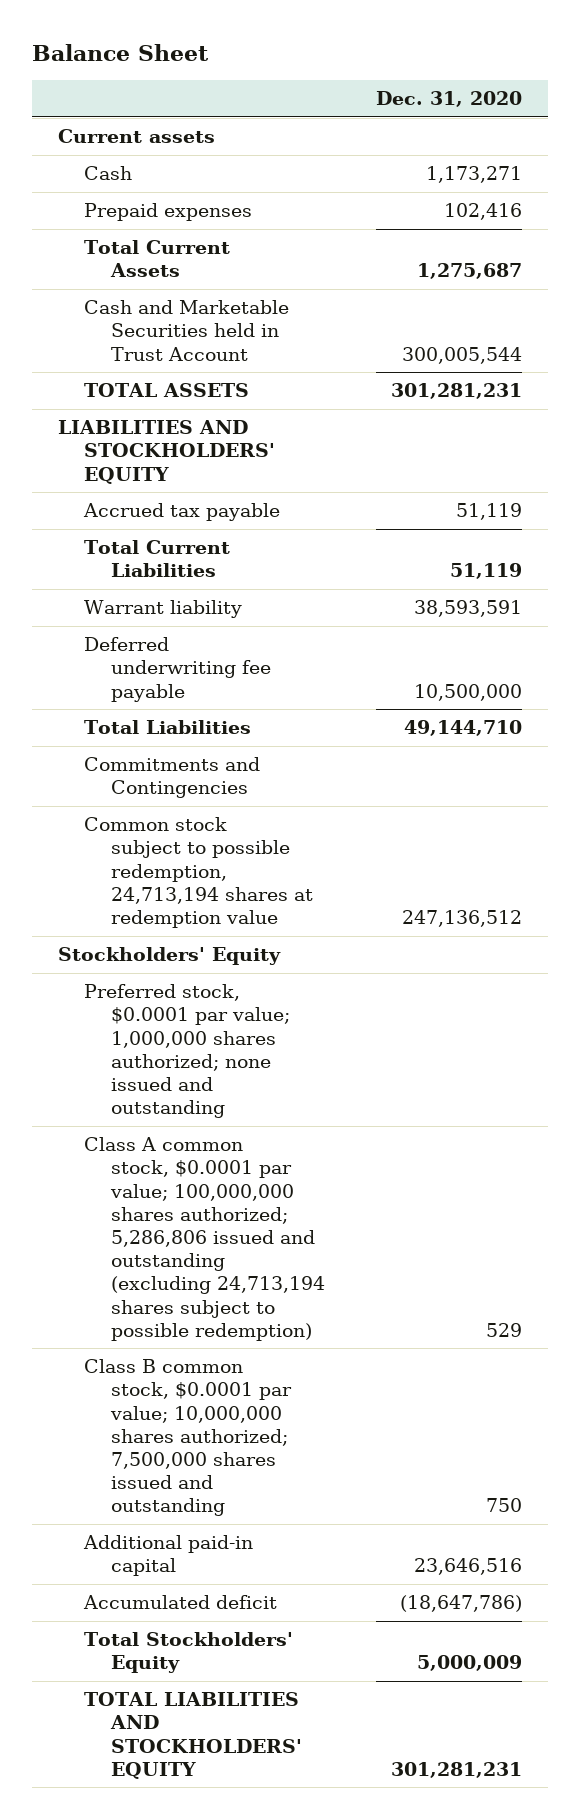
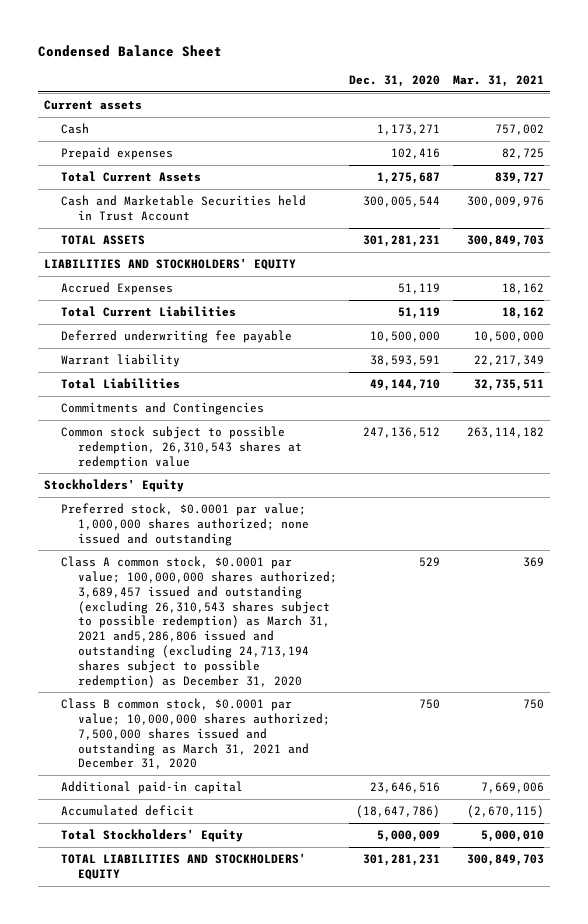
[31,43,209,61] Balance Sheet -> [37,45,222,58] Condensed Balance Sheet
none -> [453,75,545,88] Mar. 31, 2021
[83,503,281,522] Accrued tax payable -> [60,282,173,296] Accrued Expenses
[84,600,243,619] Warrant liability -> [60,354,180,368] Warrant liability
[84,817,313,929] Common stock subject to possible redemption, 24,713,194 shares at redemption value -> [60,426,302,469] Common stock subject to possible redemption, 26,310,543 shares at redemption value
[84,1137,325,1341] Class A common stock, $0.0001 par value; 100,000,000 shares authorized; 5,286,806 issued and outstanding (excluding 24,713,194 shares subject to possible redemption) -> [60,556,337,688] Class A common stock, $0.0001 par value; 100,000,000 shares authorized; 3,689,457 issued and outstanding (excluding 26,310,543 shares subject to possible redemption) as March 31, 2021 and5,286,806 issued and outstanding (excluding 24,713,194 shares subject to possible redemption) as December 31, 2020
[84,1359,292,1517] Class B common stock, $0.0001 par value; 10,000,000 shares authorized; 7,500,000 shares issued and outstanding -> [60,698,330,770] Class B common stock, $0.0001 par value; 10,000,000 shares authorized; 7,500,000 shares issued and outstanding as March 31, 2021 and December 31, 2020

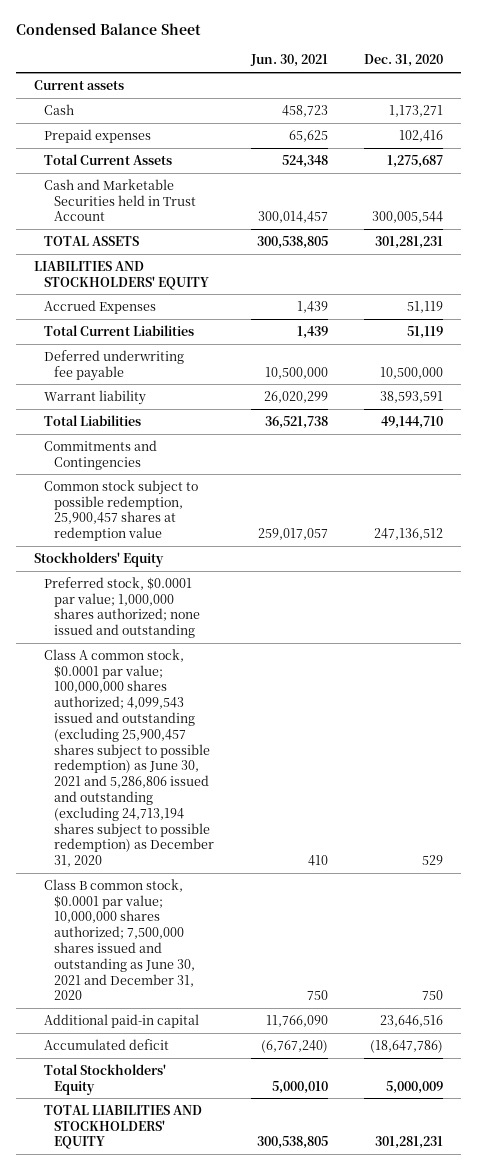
[453,75,545,88] Mar. 31, 2021 -> none
none -> [249,54,328,68] Jun. 30, 2021
[60,426,302,469] Common stock subject to possible redemption, 26,310,543 shares at redemption value -> [44,479,199,542] Common stock subject to possible redemption, 25,900,457 shares at redemption value
[60,556,337,688] Class A common stock, $0.0001 par value; 100,000,000 shares authorized; 3,689,457 issued and outstanding (excluding 26,310,543 shares subject to possible redemption) as March 31, 2021 and5,286,806 issued and outstanding (excluding 24,713,194 shares subject to possible redemption) as December 31, 2020 -> [44,648,215,868] Class A common stock, $0.0001 par value; 100,000,000 shares authorized; 4,099,543 issued and outstanding (excluding 25,900,457 shares subject to possible redemption) as June 30, 2021 and 5,286,806 issued and outstanding (excluding 24,713,194 shares subject to possible redemption) as December 31, 2020
[60,698,330,770] Class B common stock, $0.0001 par value; 10,000,000 shares authorized; 7,500,000 shares issued and outstanding as March 31, 2021 and December 31, 2020 -> [44,878,196,1001] Class B common stock, $0.0001 par value; 10,000,000 shares authorized; 7,500,000 shares issued and outstanding as June 30, 2021 and December 31, 2020

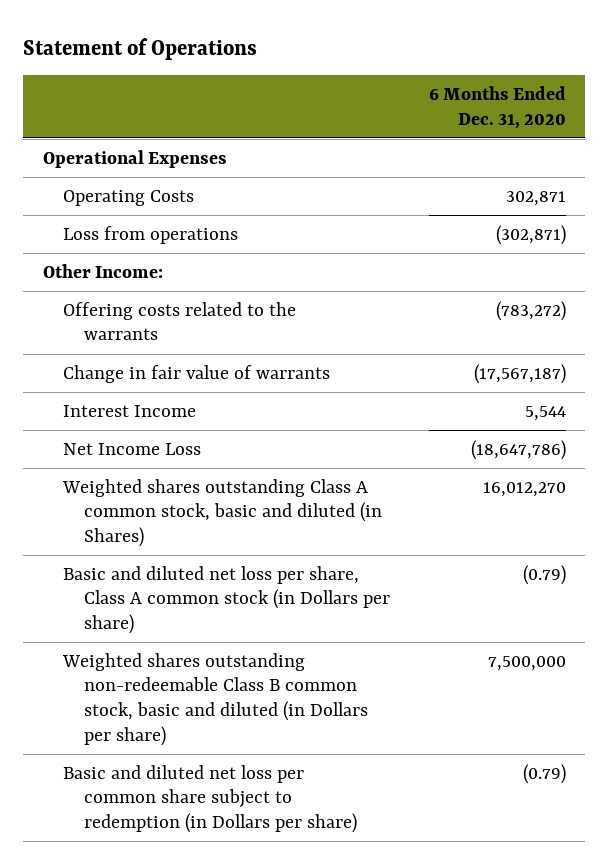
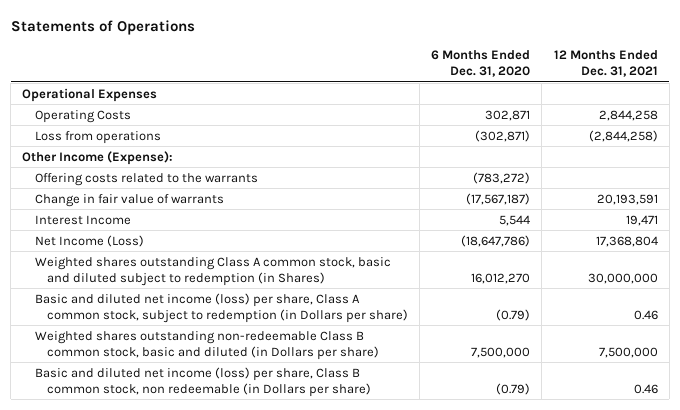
[23,37,258,60] Statement of Operations -> [10,20,195,36] Statements of Operations
none -> [553,50,658,78] 12 Months Ended Dec. 31, 2021
[42,263,163,278] Other Income: -> [22,150,174,165] Other Income (Expense):
[63,442,202,455] Net Income Loss -> [34,234,144,247] Net Income (Loss)
[62,478,382,548] Weighted shares outstanding Class A common stock, basic and diluted (in Shares) -> [34,256,391,286] Weighted shares outstanding Class A common stock, basic and diluted subject to redemption (in Shares)
[63,565,390,635] Basic and diluted net loss per share, Class A common stock (in Dollars per share) -> [34,292,408,323] Basic and diluted net income (loss) per share, Class A common stock, subject to redemption (in Dollars per share)
[63,764,357,834] Basic and diluted net loss per common share subject to redemption (in Dollars per share) -> [34,366,371,397] Basic and diluted net income (loss) per share, Class B common stock, non redeemable (in Dollars per share)

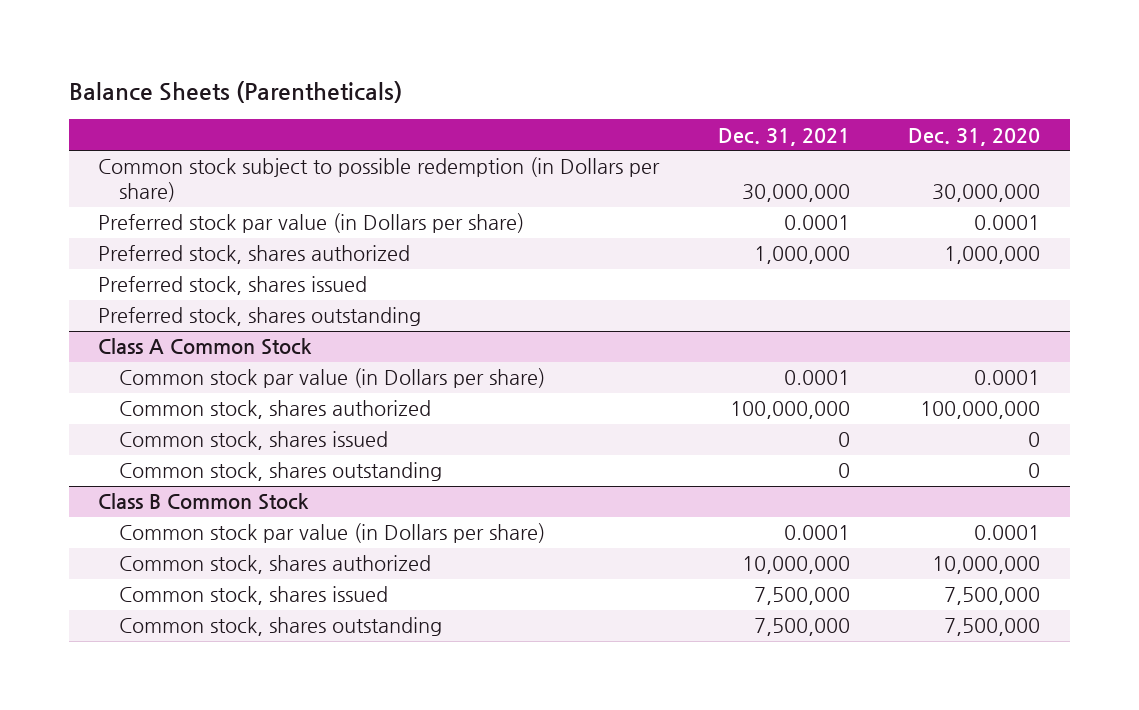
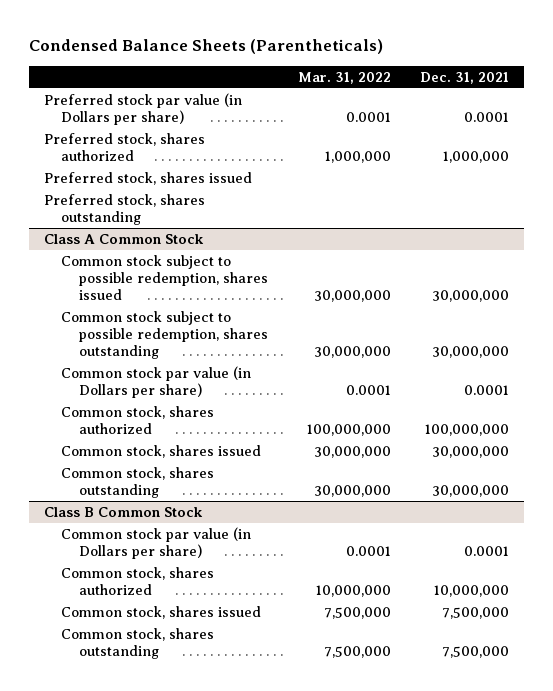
[68,81,402,104] Balance Sheets (Parentheticals) -> [28,39,383,55] Condensed Balance Sheets (Parentheticals)
[908,127,1041,146] Dec. 31, 2020 -> none
none -> [297,71,391,84] Mar. 31, 2022
[98,157,661,202] Common stock subject to possible redemption (in Dollars per share) -> none
none -> [61,255,269,300] Common stock subject to possible redemption, shares issued
none -> [61,311,269,359] Common stock subject to possible redemption, shares outstanding
[837,432,850,448] 0 -> [432,446,510,459] 30,000,000
[837,463,850,479] 0 -> [432,485,510,498] 30,000,000

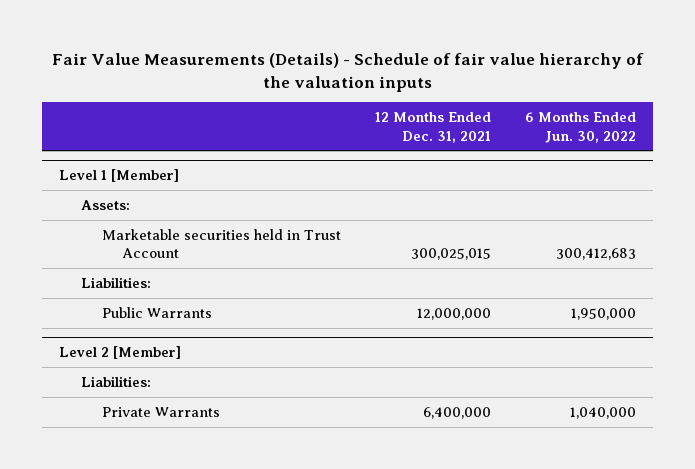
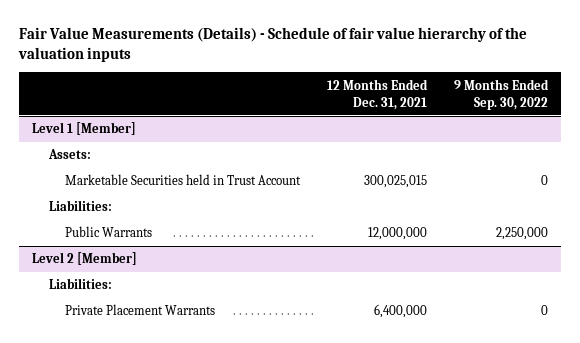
[524,112,636,143] 6 Months Ended Jun. 30, 2022 -> none
none -> [453,78,549,110] 9 Months Ended Sep. 30, 2022
[101,228,341,259] Marketable securities held in Trust Account -> [65,174,302,186] Marketable Securities held in Trust Account
[101,406,220,417] Private Warrants -> [65,304,216,316] Private Placement Warrants

